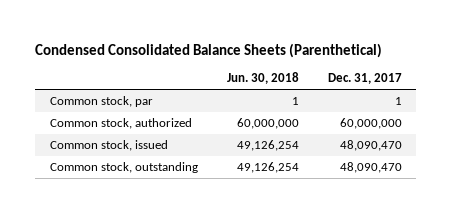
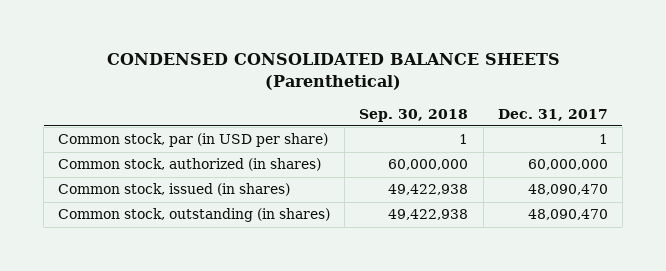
[35,42,383,58] Condensed Consolidated Balance Sheets (Parenthetical) -> [106,53,560,91] CONDENSED CONSOLIDATED BALANCE SHEETS (Parenthetical)
[226,72,299,85] Jun. 30, 2018 -> none
none -> [359,108,469,122] Sep. 30, 2018
[49,96,153,108] Common stock, par -> [58,133,329,148] Common stock, par (in USD per share)
[49,118,192,130] Common stock, authorized -> [58,158,322,172] Common stock, authorized (in shares)
[49,140,168,152] Common stock, issued -> [58,183,291,197] Common stock, issued (in shares)
[49,162,198,174] Common stock, outstanding -> [58,208,331,223] Common stock, outstanding (in shares)

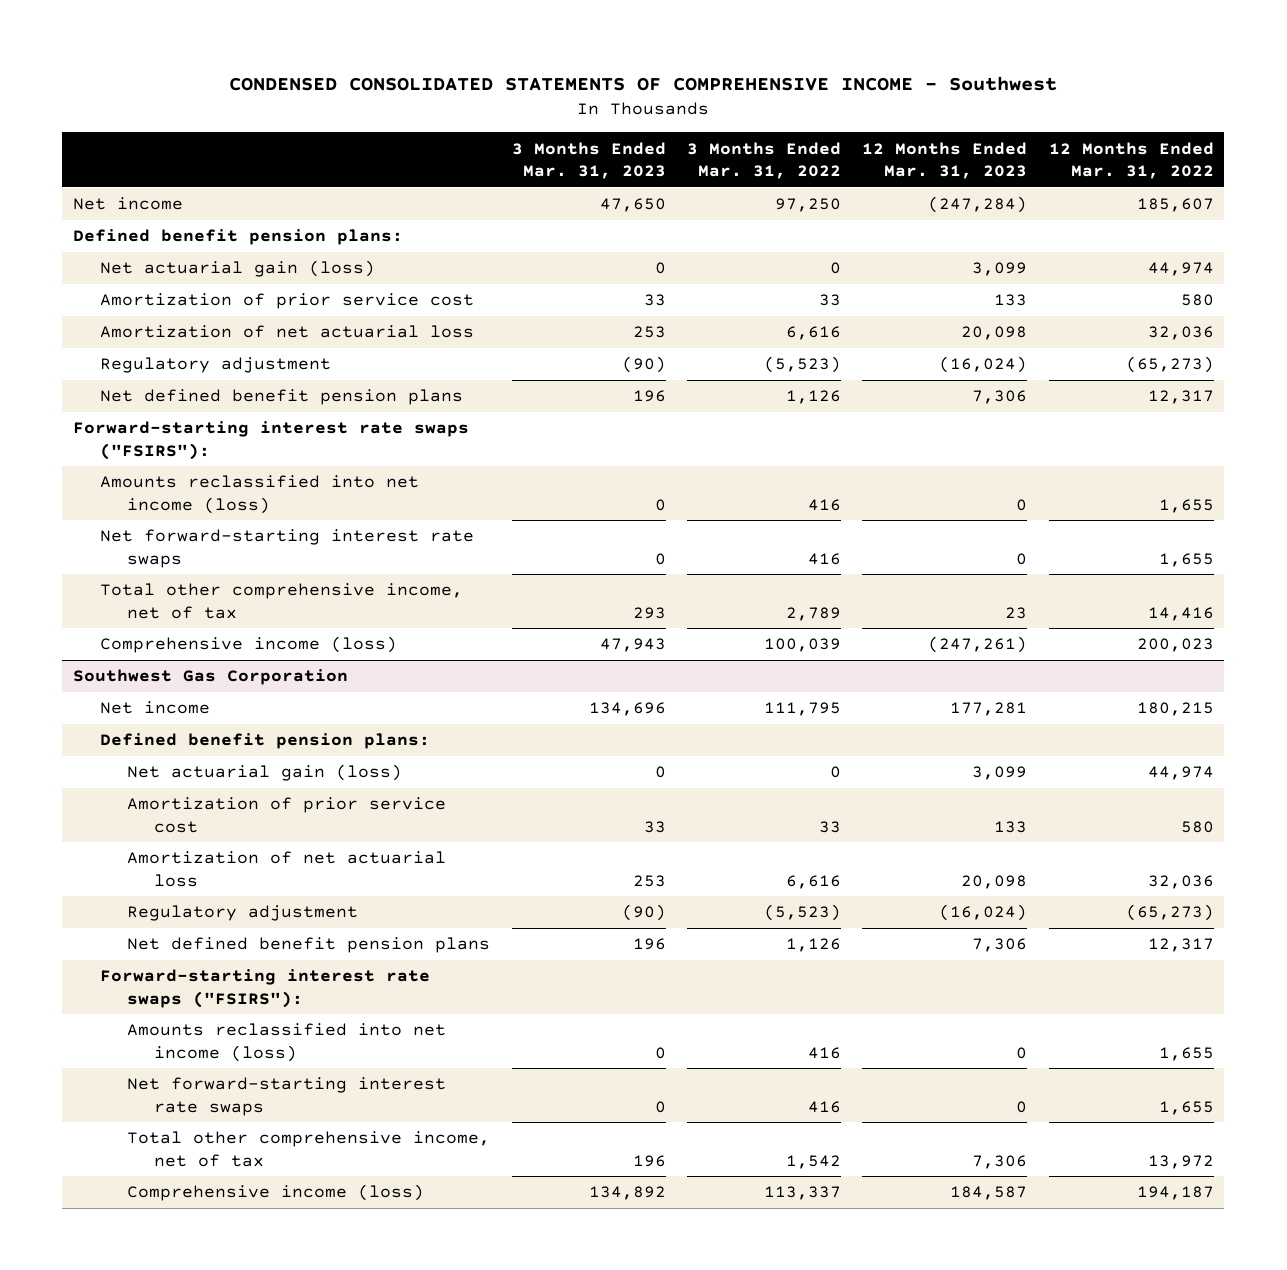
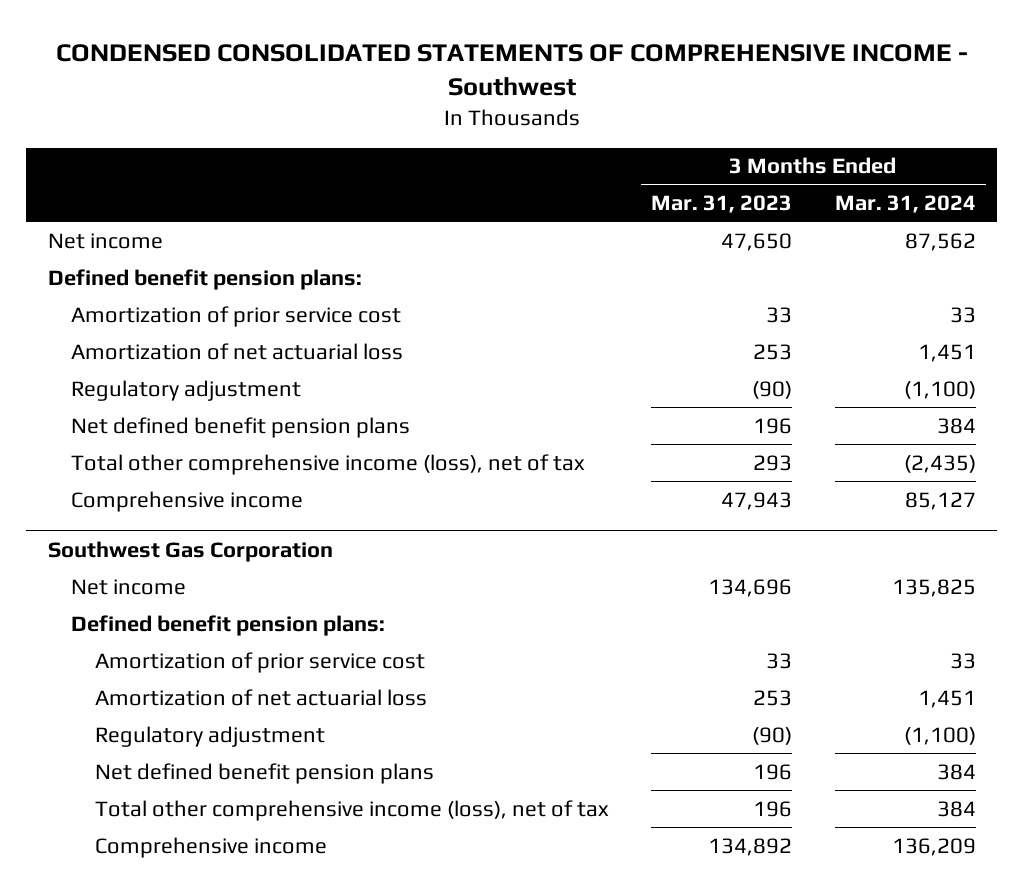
[686,141,841,179] 3 Months Ended Mar. 31, 2022 -> none
[862,141,1028,179] 12 Months Ended Mar. 31, 2023 -> none
[1048,141,1214,179] 12 Months Ended Mar. 31, 2022 -> none
none -> [834,195,976,214] Mar. 31, 2024
[100,260,376,278] Net actuarial gain (loss) -> none
[72,421,469,460] Forward-starting interest rate swaps ("FSIRS"): -> none
[100,475,420,514] Amounts reclassified into net income (loss) -> none
[100,529,475,568] Net forward-starting interest rate swaps -> none
[100,583,464,619] Total other comprehensive income, net of tax -> [71,453,586,475] Total other comprehensive income (loss), net of tax
[100,636,398,654] Comprehensive income (loss) -> [71,490,304,512] Comprehensive income
[127,764,403,782] Net actuarial gain (loss) -> none
[100,969,431,1008] Forward-starting interest rate swaps ("FSIRS"): -> none
[127,1023,447,1062] Amounts reclassified into net income (loss) -> none
[127,1077,447,1116] Net forward-starting interest rate swaps -> none
[127,1131,491,1167] Total other comprehensive income, net of tax -> [94,799,609,821] Total other comprehensive income (loss), net of tax
[127,1184,425,1202] Comprehensive income (loss) -> [94,836,327,858] Comprehensive income

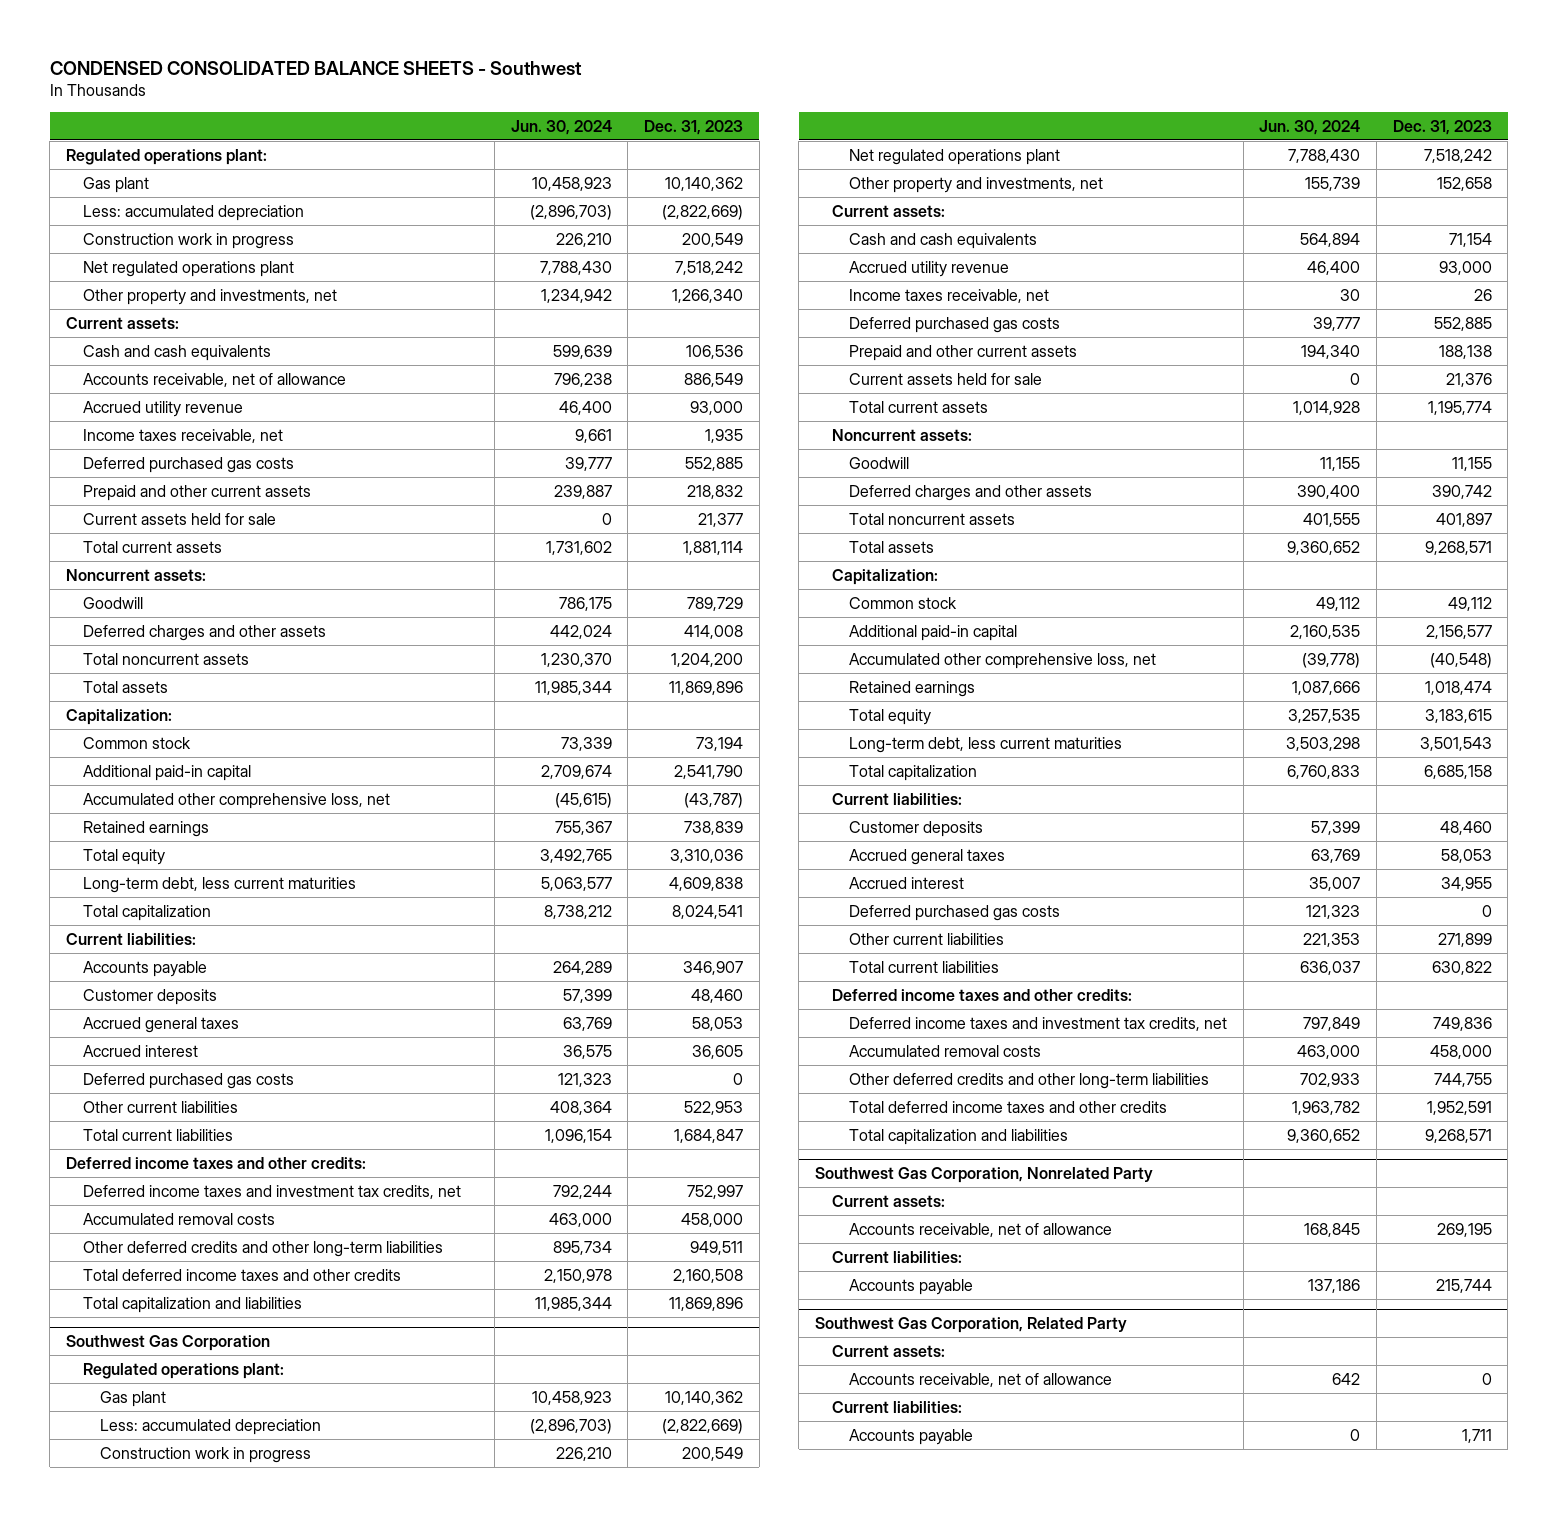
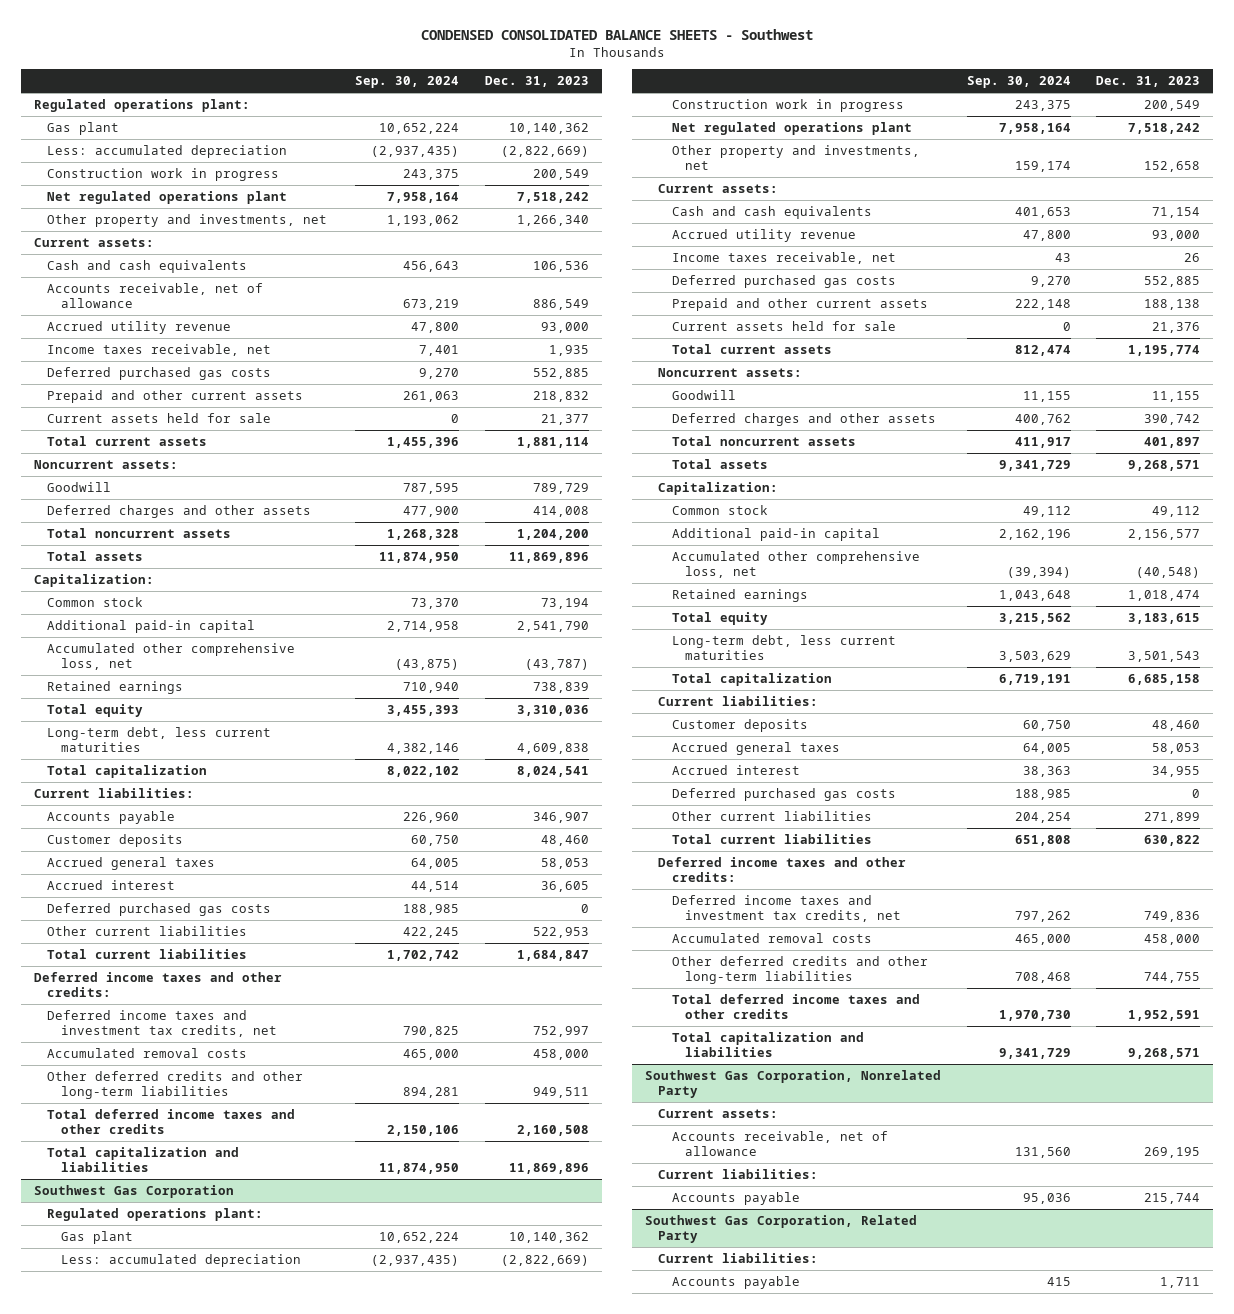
[510,119,612,135] Jun. 30, 2024 -> none
none -> [355,75,460,88] Sep. 30, 2024
[831,1344,945,1357] Current assets: -> none
[848,1372,1112,1387] Accounts receivable, net of allowance -> none

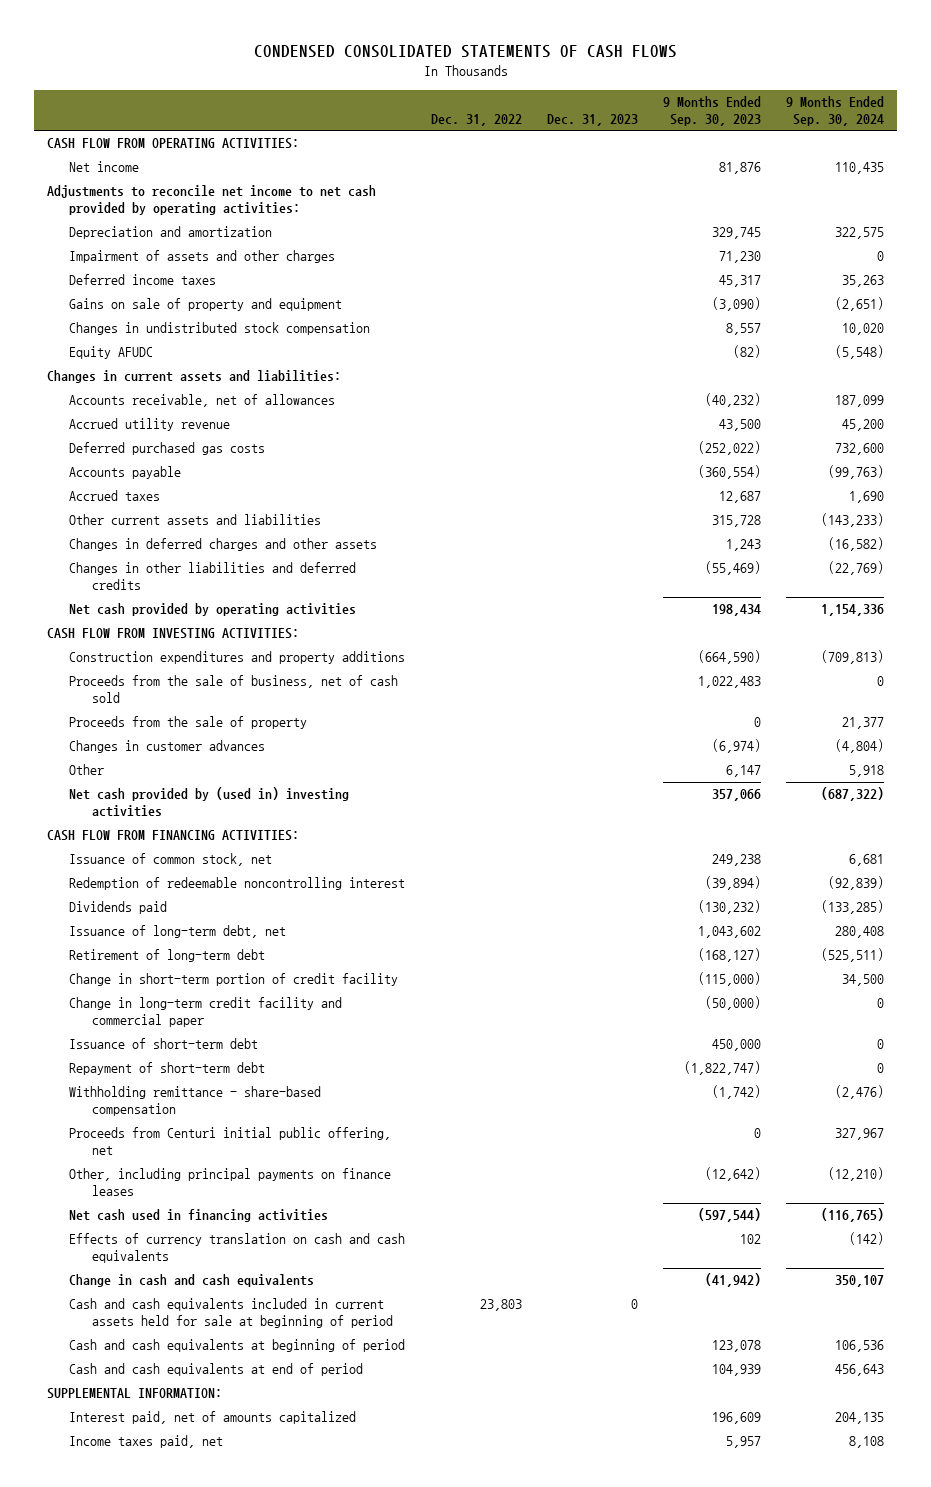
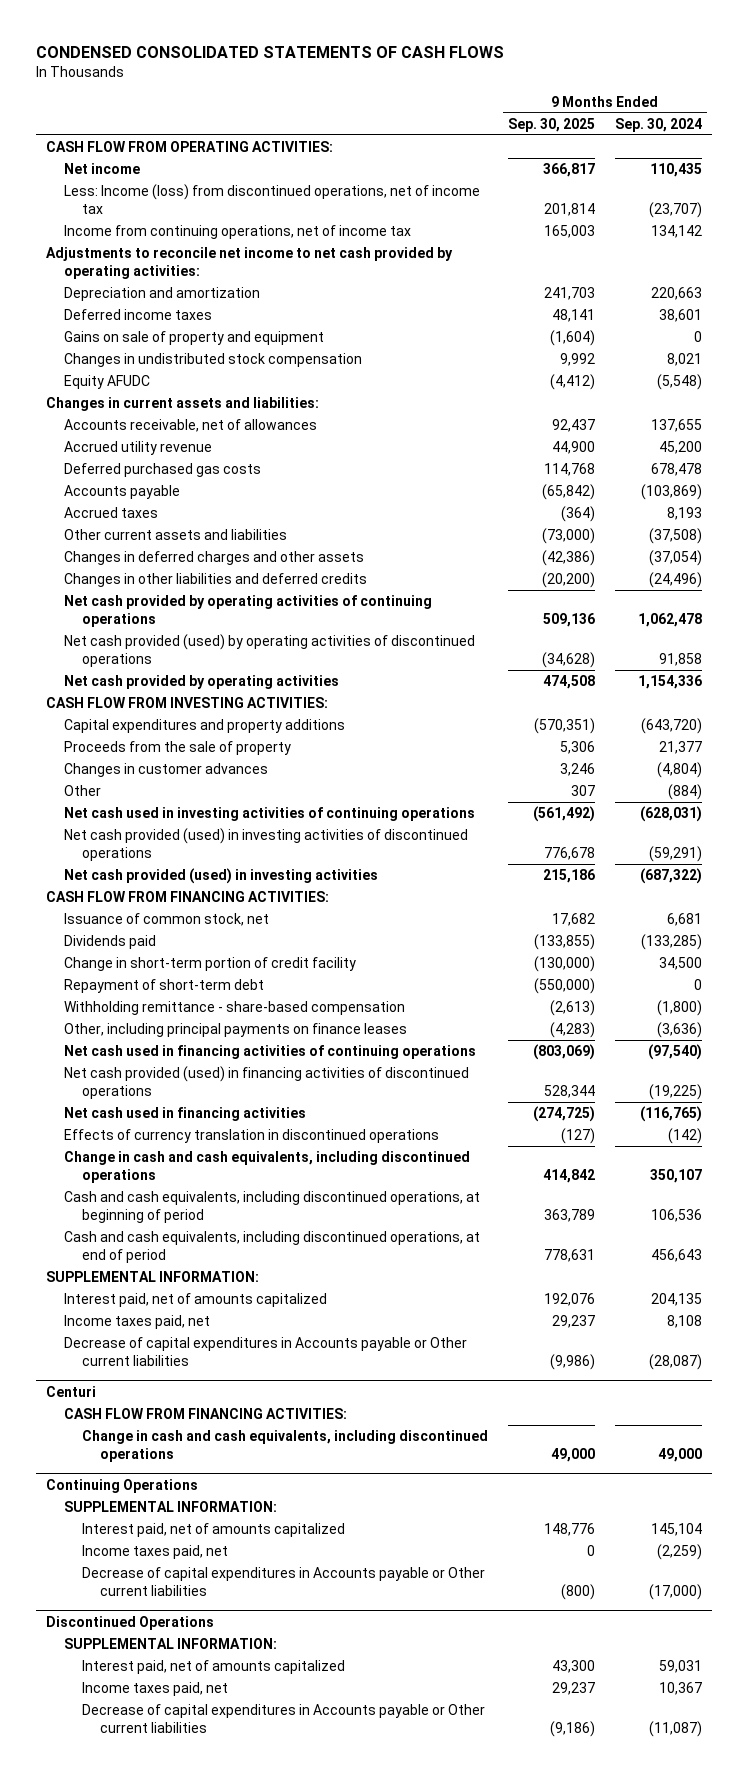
[430,114,522,127] Dec. 31, 2022 -> none
[546,114,638,127] Dec. 31, 2023 -> none
[663,96,762,127] 9 Months Ended Sep. 30, 2023 -> none
none -> [507,117,595,132] Sep. 30, 2025
none -> [63,184,480,214] Less: Income (loss) from discontinued operations, net of income tax
none -> [63,225,411,240] Income from continuing operations, net of income tax
[69,250,336,264] Impairment of assets and other charges -> none
[835,227,885,240] 322,575 -> [650,287,702,301] 220,663
[842,275,885,288] 35,263 -> [658,309,702,323] 38,601
[835,297,885,312] (2,651) -> [693,331,702,343] 0
[842,323,885,336] 10,020 -> [666,353,702,367] 8,021
[835,395,885,408] 187,099 -> [650,419,702,433] 137,655
[835,443,885,456] 732,600 -> [650,463,702,477] 678,478
[828,465,885,480] (99,763) -> [640,484,702,501] (103,869)
[849,491,885,504] 1,690 -> [666,507,702,521] 8,193
[821,513,885,528] (143,233) -> [648,528,702,545] (37,508)
[828,537,885,552] (16,582) -> [648,550,702,567] (37,054)
[828,561,885,576] (22,769) -> [648,572,702,589] (24,496)
none -> [63,595,432,627] Net cash provided by operating activities of continuing operations
none -> [63,634,475,667] Net cash provided (used) by operating activities of discontinued operations
[69,675,399,704] Proceeds from the sale of business, net of cash sold -> none
[69,651,406,665] Construction expenditures and property additions -> [63,719,345,734] Capital expenditures and property additions
[821,650,885,665] (709,813) -> [640,718,702,735] (643,720)
[849,765,885,778] 5,918 -> [667,784,702,801] (884)
none -> [63,807,475,822] Net cash used in investing activities of continuing operations
none -> [63,828,468,861] Net cash provided (used) in investing activities of discontinued operations
[69,787,350,818] Net cash provided by (used in) investing activities -> [63,868,378,885] Net cash provided (used) in investing activities
[69,877,406,891] Redemption of redeemable noncontrolling interest -> none
[69,925,287,939] Issuance of long-term debt, net -> none
[69,949,266,963] Retirement of long-term debt -> none
[69,997,343,1028] Change in long-term credit facility and commercial paper -> none
[69,1038,259,1050] Issuance of short-term debt -> none
[69,1127,392,1156] Proceeds from Centuri initial public offering, net -> none
[835,1085,885,1100] (2,476) -> [656,1000,702,1017] (1,800)
[828,1167,885,1182] (12,210) -> [656,1022,702,1039] (3,636)
none -> [63,1045,476,1060] Net cash used in financing activities of continuing operations
none -> [63,1066,469,1099] Net cash provided (used) in financing activities of discontinued operations
[69,1298,394,1329] Cash and cash equivalents included in current assets held for sale at beginning of period -> none
[69,1233,406,1264] Effects of currency translation on cash and cash equivalents -> [63,1129,439,1144] Effects of currency translation in discontinued operations
[69,1274,315,1288] Change in cash and cash equivalents -> [63,1151,470,1183] Change in cash and cash equivalents, including discontinued operations
[69,1339,406,1353] Cash and cash equivalents at beginning of period -> [63,1191,480,1223] Cash and cash equivalents, including discontinued operations, at beginning of period
[69,1363,364,1377] Cash and cash equivalents at end of period -> [63,1231,480,1263] Cash and cash equivalents, including discontinued operations, at end of period
none -> [63,1337,467,1366] Decrease of capital expenditures in Accounts payable or Other current liabilities
none -> [45,1385,96,1397] Centuri
none -> [63,1408,347,1420] CASH FLOW FROM FINANCING ACTIVITIES:
none -> [81,1430,488,1462] Change in cash and cash equivalents, including discontinued operations
none -> [45,1478,198,1493] Continuing Operations
none -> [63,1501,277,1513] SUPPLEMENTAL INFORMATION:
none -> [81,1523,345,1538] Interest paid, net of amounts capitalized
none -> [81,1545,228,1560] Income taxes paid, net
none -> [81,1567,485,1596] Decrease of capital expenditures in Accounts payable or Other current liabilities
none -> [45,1615,214,1630] Discontinued Operations
none -> [63,1638,277,1650] SUPPLEMENTAL INFORMATION:
none -> [81,1660,345,1675] Interest paid, net of amounts capitalized
none -> [81,1682,228,1697] Income taxes paid, net
none -> [81,1704,485,1733] Decrease of capital expenditures in Accounts payable or Other current liabilities

